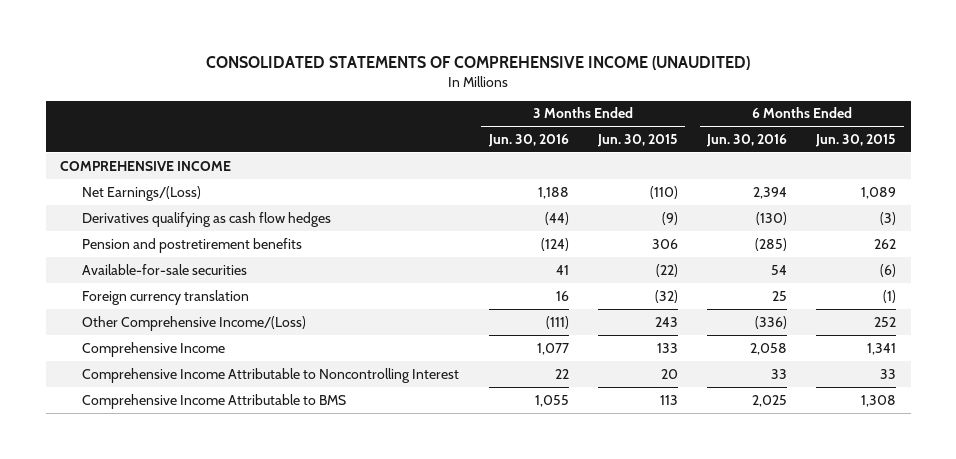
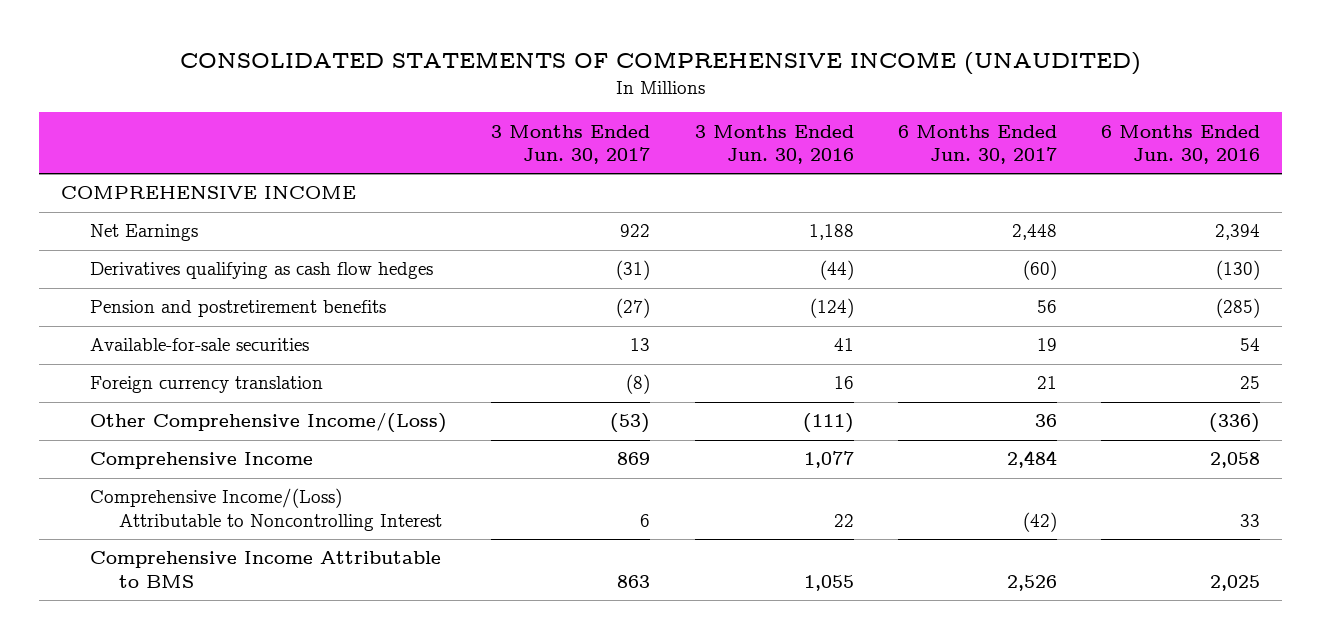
[596,134,678,148] Jun. 30, 2015 -> none
[815,134,897,148] Jun. 30, 2015 -> none
none -> [491,124,651,165] 3 Months Ended Jun. 30, 2017
none -> [897,124,1057,165] 6 Months Ended Jun. 30, 2017
[82,185,202,201] Net Earnings/(Loss) -> [89,224,198,242] Net Earnings
[82,367,460,383] Comprehensive Income Attributable to Noncontrolling Interest -> [89,488,442,531] Comprehensive Income/(Loss) Attributable to Noncontrolling Interest

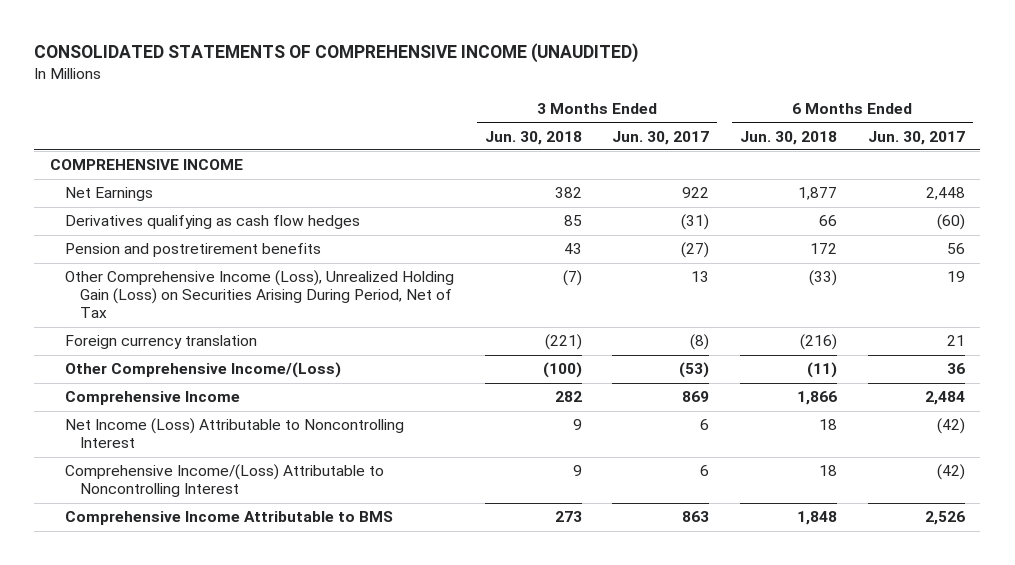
[694,124,854,165] 3 Months Ended Jun. 30, 2016 -> none
[1101,124,1261,165] 6 Months Ended Jun. 30, 2016 -> none
none -> [484,130,582,145] Jun. 30, 2018
none -> [740,130,838,145] Jun. 30, 2018
[89,338,309,352] Available-for-sale securities -> [64,270,454,319] Other Comprehensive Income (Loss), Unrealized Holding Gain (Loss) on Securities Arising During Period, Net of Tax
none -> [64,418,404,449] Net Income (Loss) Attributable to Noncontrolling Interest

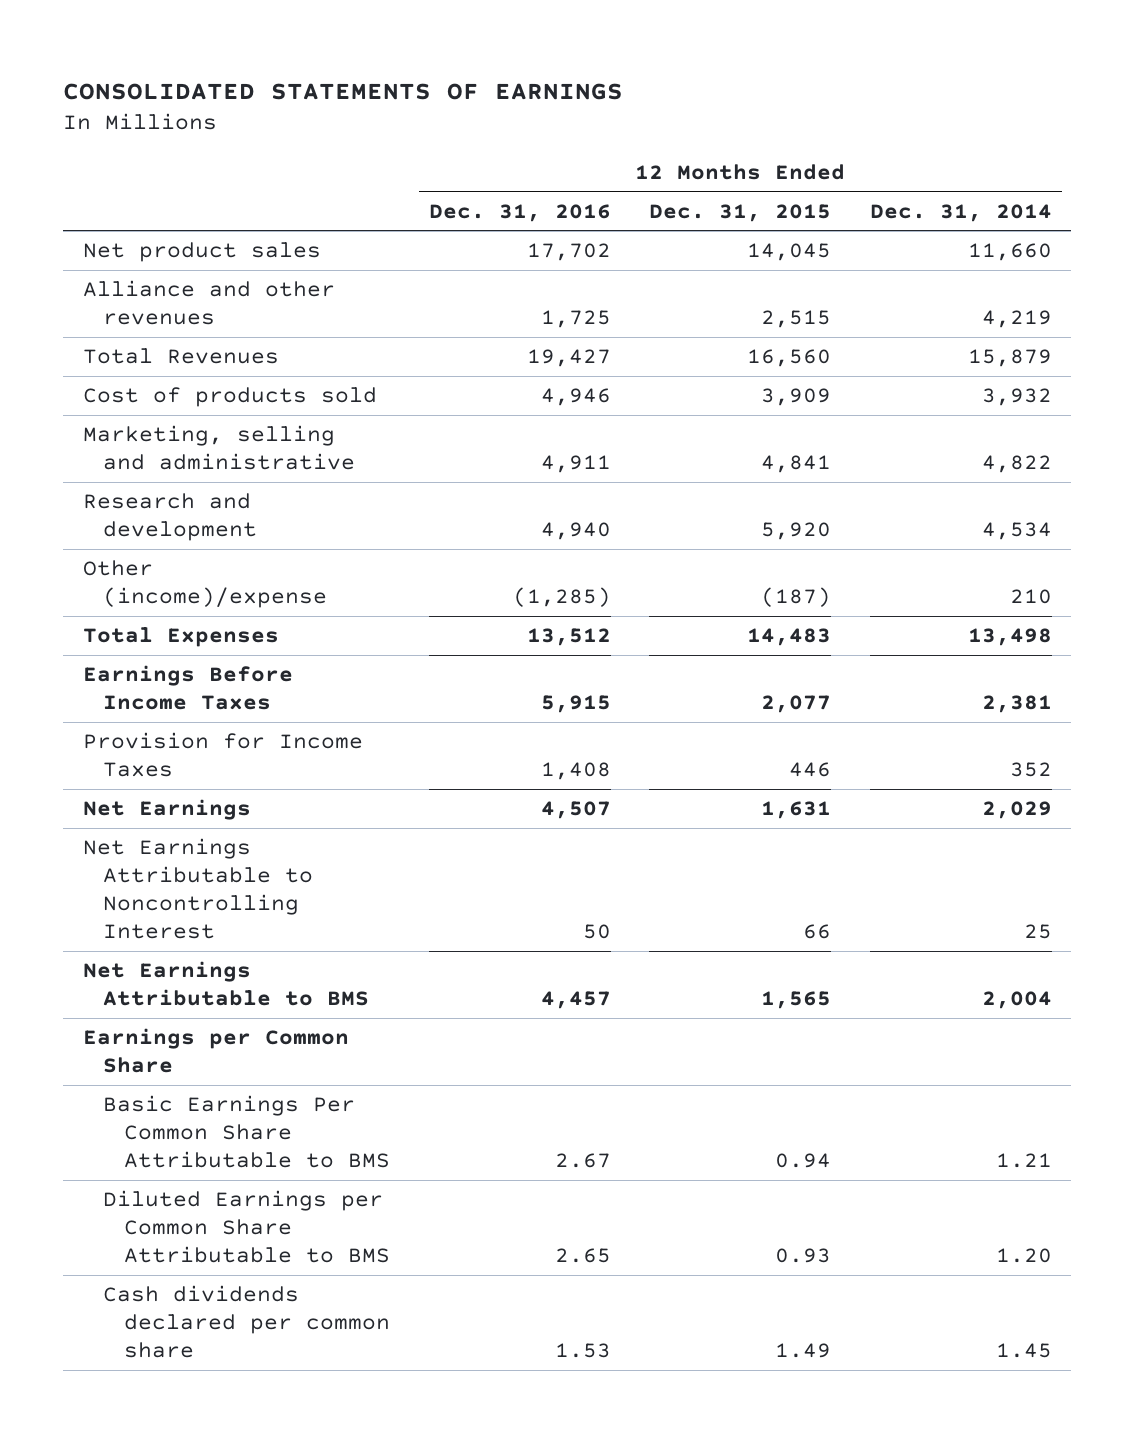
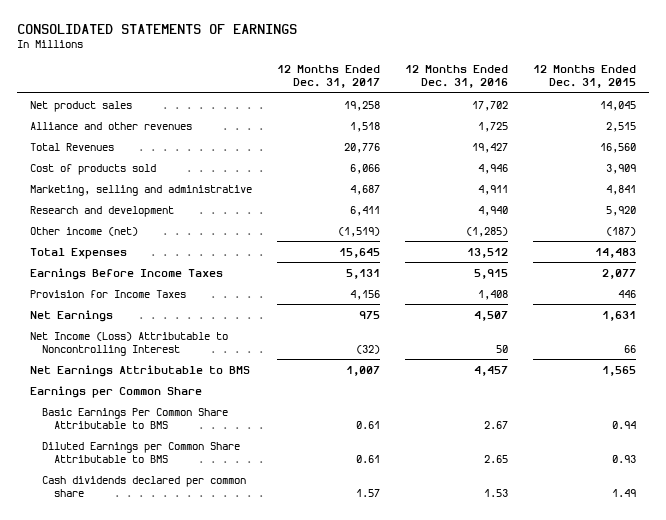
[870,203,1053,222] Dec. 31, 2014 -> none
none -> [276,65,380,89] 12 Months Ended Dec. 31, 2017
[82,560,328,609] Other (income)/expense -> [29,226,138,236] Other income (net)
[82,838,314,939] Net Earnings Attributable to Noncontrolling Interest -> [29,331,228,356] Net Income (Loss) Attributable to Noncontrolling Interest

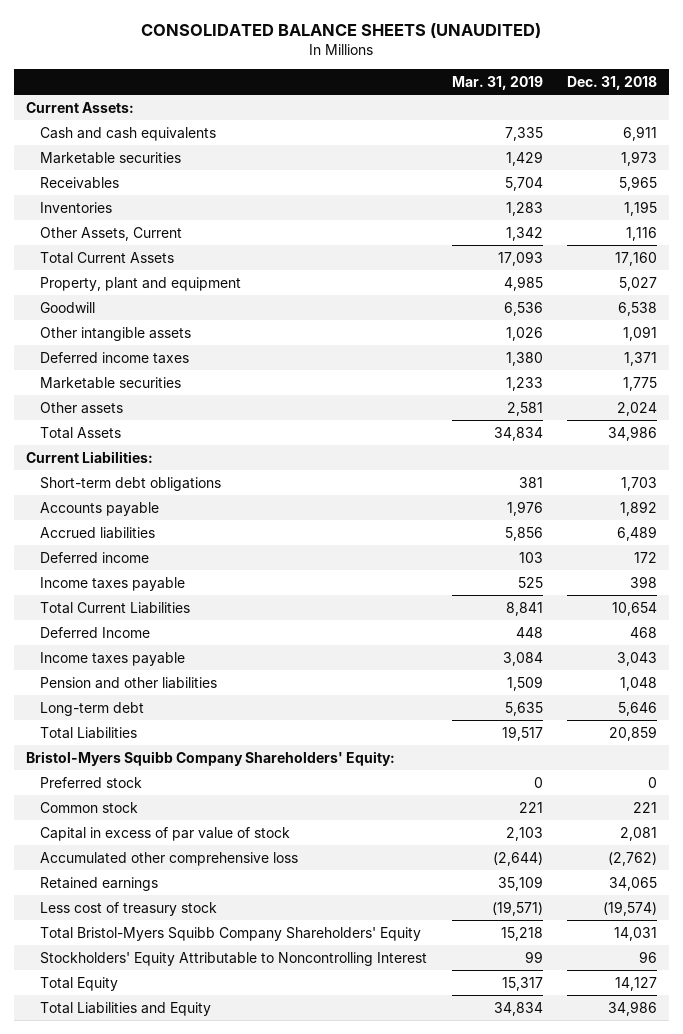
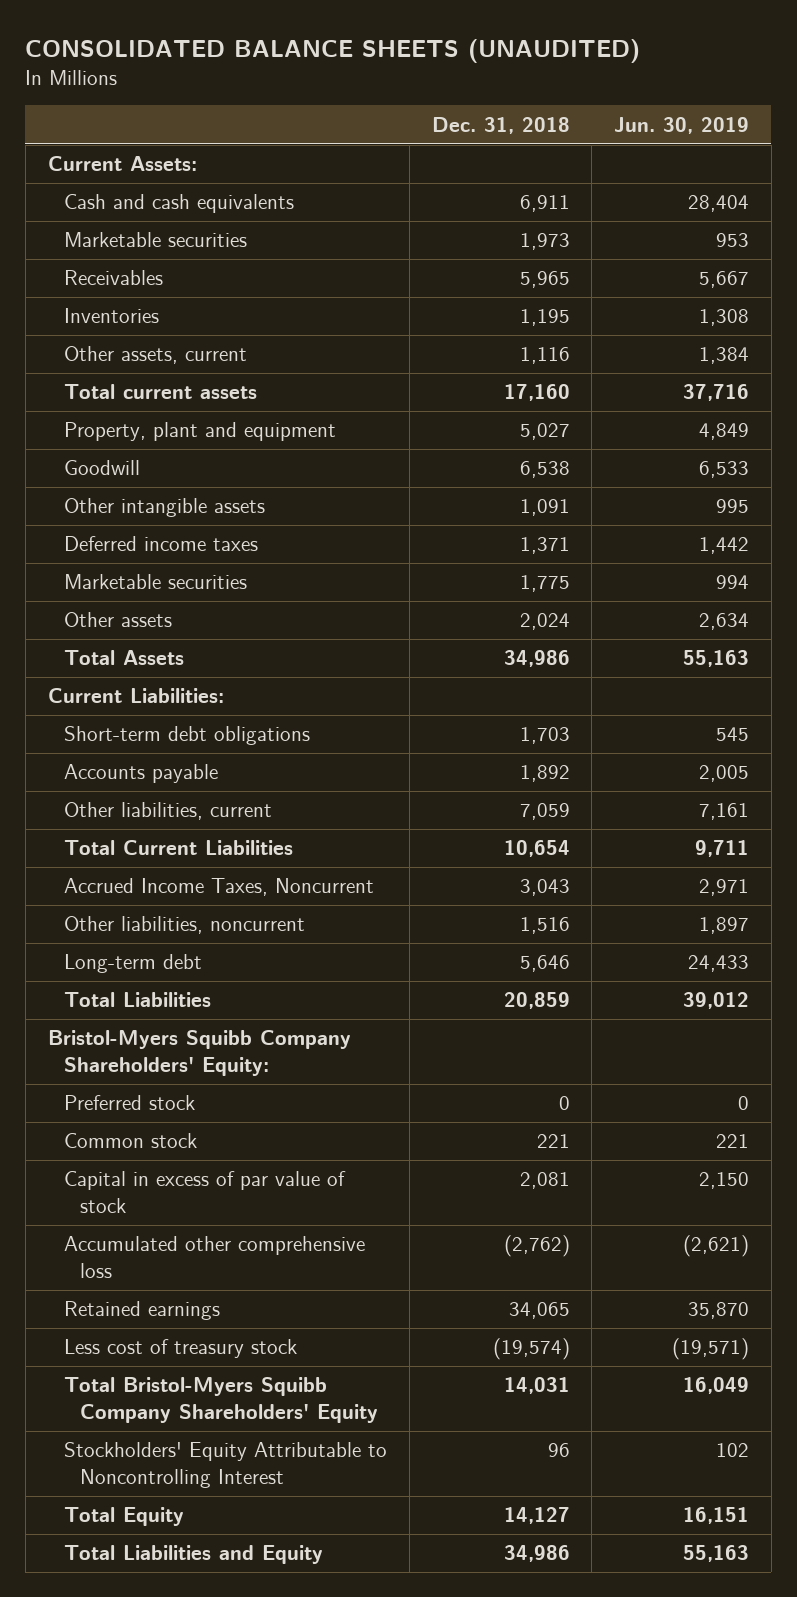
[451,75,543,90] Mar. 31, 2019 -> none
none -> [614,116,750,134] Jun. 30, 2019
[40,226,183,241] Other Assets, Current -> [63,346,247,365] Other assets, current
[40,251,175,264] Total Current Assets -> [63,384,257,400] Total current assets
[40,526,156,539] Accrued liabilities -> none
[40,551,150,563] Deferred income -> none
[40,576,186,591] Income taxes payable -> none
none -> [63,802,272,821] Other liabilities, current
[40,626,151,638] Deferred Income -> none
[40,651,186,666] Income taxes payable -> [63,878,374,897] Accrued Income Taxes, Noncurrent
[40,676,218,689] Pension and other liabilities -> [63,916,305,935] Other liabilities, noncurrent
[619,676,657,691] 1,048 -> [519,917,570,935] 1,516

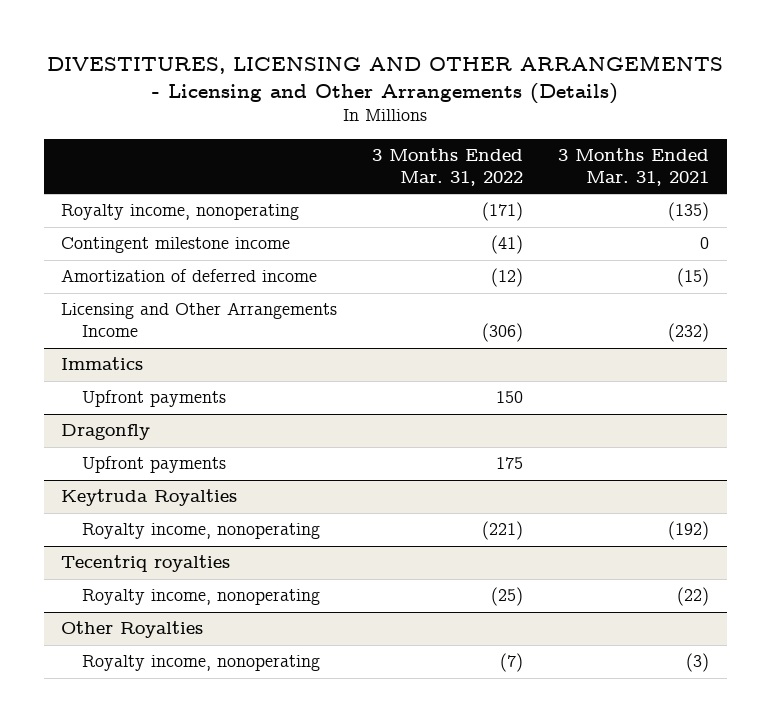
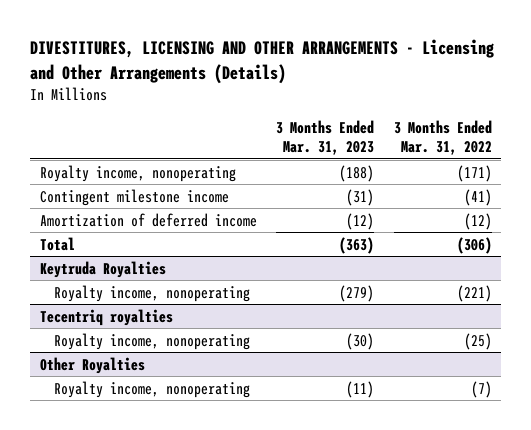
[558,148,710,187] 3 Months Ended Mar. 31, 2021 -> none
none -> [276,120,375,156] 3 Months Ended Mar. 31, 2023
[61,357,144,371] Immatics -> none
[82,390,227,408] Upfront payments -> none
[61,424,151,441] Dragonfly -> none
[82,456,227,474] Upfront payments -> none
[61,302,338,338] Licensing and Other Arrangements Income -> [39,236,75,251] Total

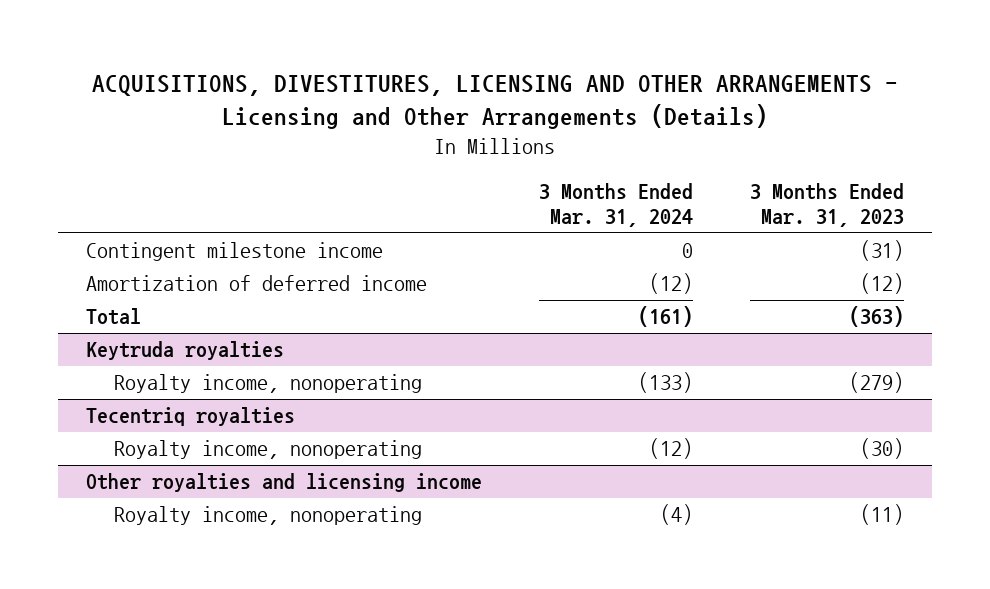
[29,39,494,84] DIVESTITURES, LICENSING AND OTHER ARRANGEMENTS - Licensing and Other Arrangements (Details) -> [91,74,898,130] ACQUISITIONS, DIVESTITURES, LICENSING AND OTHER ARRANGEMENTS - Licensing and Other Arrangements (Details)
[393,120,492,156] 3 Months Ended Mar. 31, 2022 -> none
none -> [538,182,693,227] 3 Months Ended Mar. 31, 2024
[39,164,236,182] Royalty income, nonoperating -> none
[39,260,166,278] Keytruda Royalties -> [86,341,285,361] Keytruda royalties
[39,356,145,374] Other Royalties -> none
none -> [86,473,483,493] Other royalties and licensing income

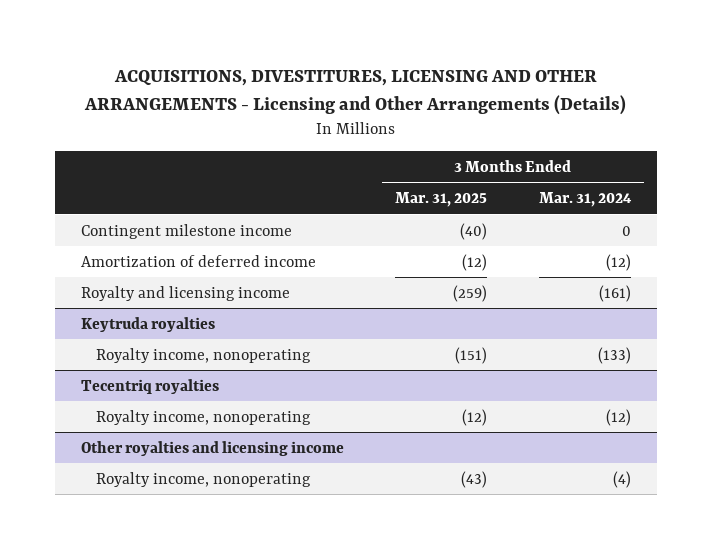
[749,182,904,227] 3 Months Ended Mar. 31, 2023 -> none
none -> [395,192,488,208] Mar. 31, 2025
[86,308,142,326] Total -> [80,285,290,301] Royalty and licensing income

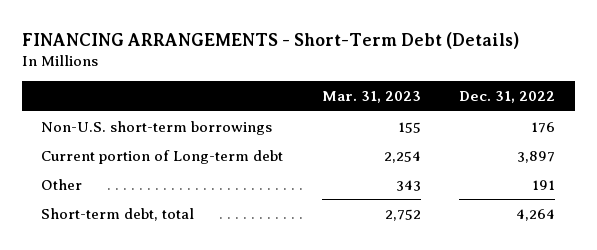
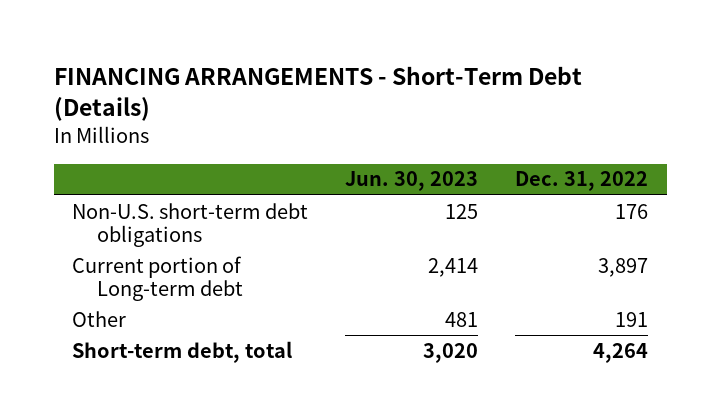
[321,91,421,104] Mar. 31, 2023 -> none
none -> [345,171,479,192] Jun. 30, 2023
[41,120,273,135] Non-U.S. short-term borrowings -> [72,202,309,248] Non-U.S. short-term debt obligations

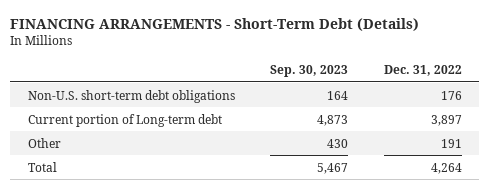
[345,171,479,192] Jun. 30, 2023 -> none
none -> [270,64,349,77] Sep. 30, 2023
[72,340,293,363] Short-term debt, total -> [27,161,57,172] Total

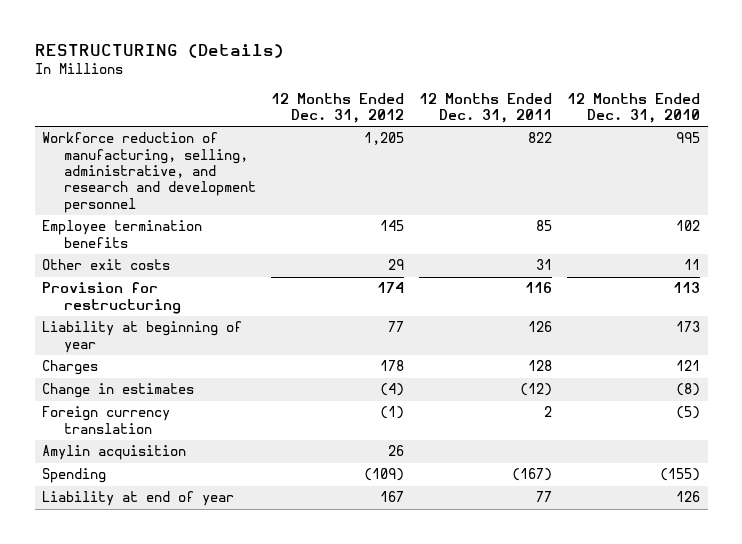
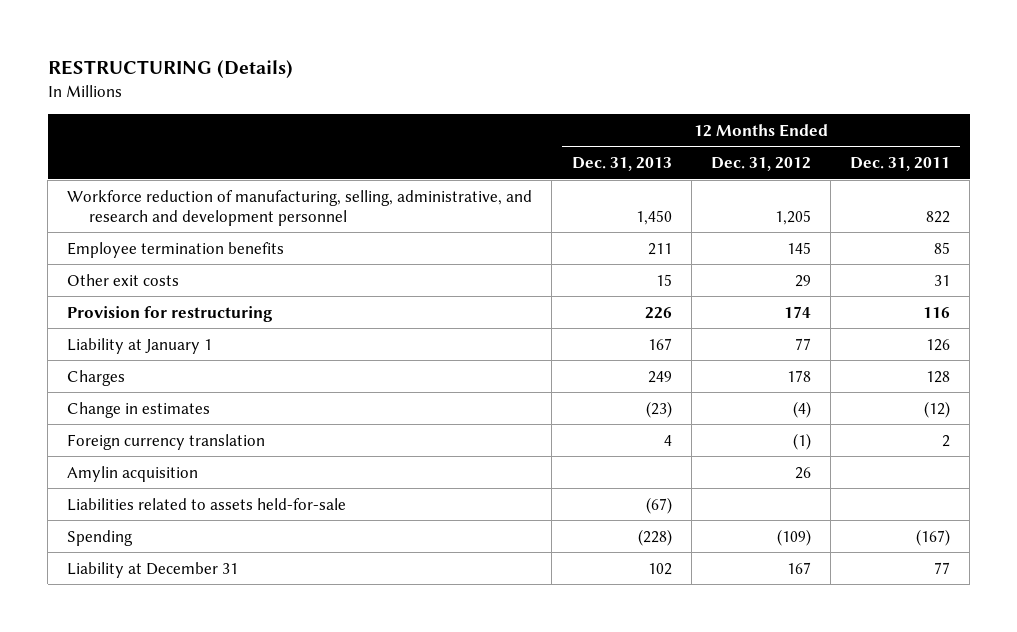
[567,92,701,124] 12 Months Ended Dec. 31, 2010 -> none
none -> [571,157,672,172] Dec. 31, 2013
[42,321,243,353] Liability at beginning of year -> [67,337,213,354] Liability at January 1
none -> [67,497,347,511] Liabilities related to assets held-for-sale
[42,491,235,507] Liability at end of year -> [67,561,239,578] Liability at December 31

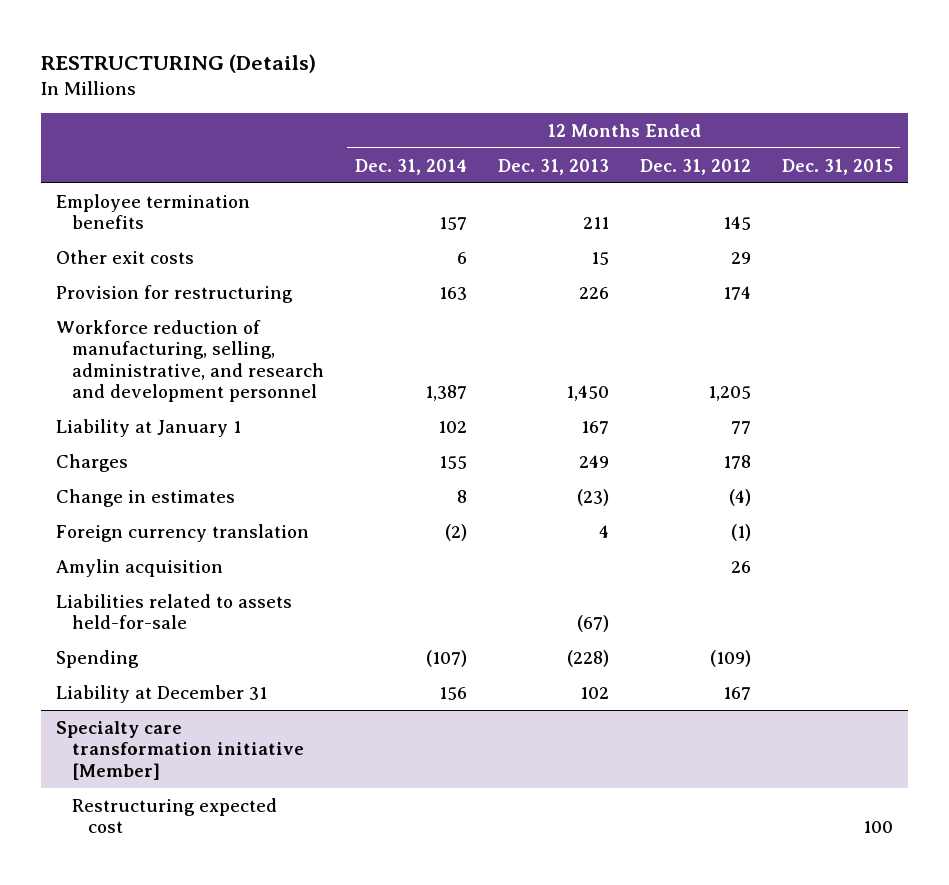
[850,157,951,172] Dec. 31, 2011 -> none
none -> [354,158,467,175] Dec. 31, 2014
none -> [781,158,893,175] Dec. 31, 2015
[67,189,533,226] Workforce reduction of manufacturing, selling, administrative, and research and development personnel -> [56,319,325,403] Workforce reduction of manufacturing, selling, administrative, and research and development personnel
none -> [56,720,305,780] Specialty care transformation initiative [Member]
none -> [72,797,278,834] Restructuring expected cost

